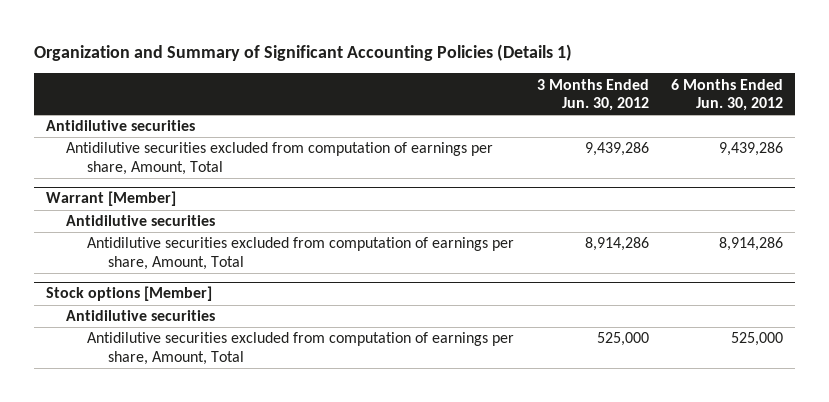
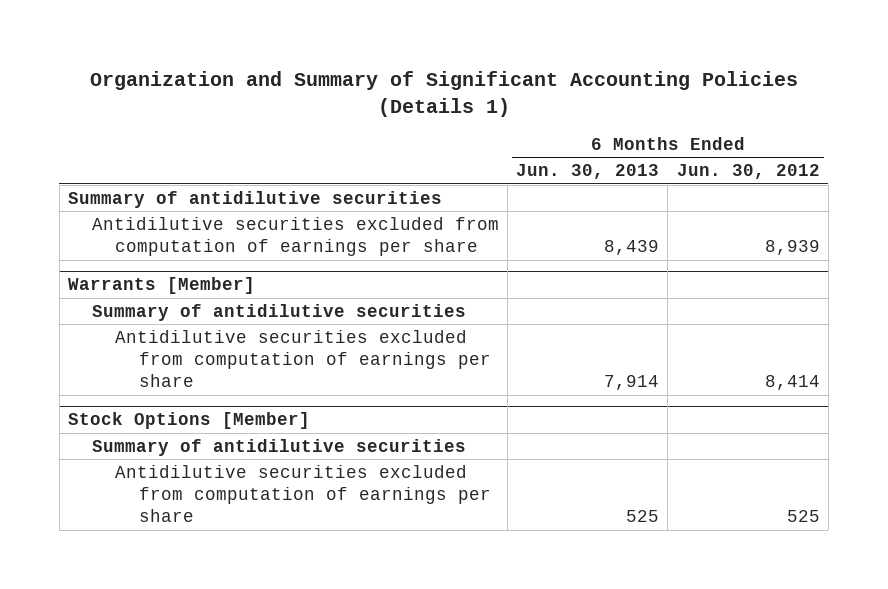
[536,78,649,112] 3 Months Ended Jun. 30, 2012 -> none
none -> [516,164,660,180] Jun. 30, 2013
[45,120,195,132] Antidilutive securities -> [68,190,443,208] Summary of antidilutive securities
[66,142,494,175] Antidilutive securities excluded from computation of earnings per share, Amount, Total -> [91,216,499,257] Antidilutive securities excluded from computation of earnings per share
[719,142,784,157] 9,439,286 -> [764,240,820,256] 8,939
[45,191,176,207] Warrant [Member] -> [68,277,256,295] Warrants [Member]
[66,215,216,227] Antidilutive securities -> [91,303,466,321] Summary of antidilutive securities
[87,237,515,270] Antidilutive securities excluded from computation of earnings per share, Amount, Total -> [115,329,491,388] Antidilutive securities excluded from computation of earnings per share
[719,237,784,252] 8,914,286 -> [764,375,820,391] 8,414
[45,286,212,302] Stock options [Member] -> [68,412,311,430] Stock Options [Member]
[66,310,216,322] Antidilutive securities -> [91,438,466,456] Summary of antidilutive securities
[87,332,515,365] Antidilutive securities excluded from computation of earnings per share, Amount, Total -> [115,464,491,523] Antidilutive securities excluded from computation of earnings per share
[731,332,784,347] 525,000 -> [786,510,820,523] 525

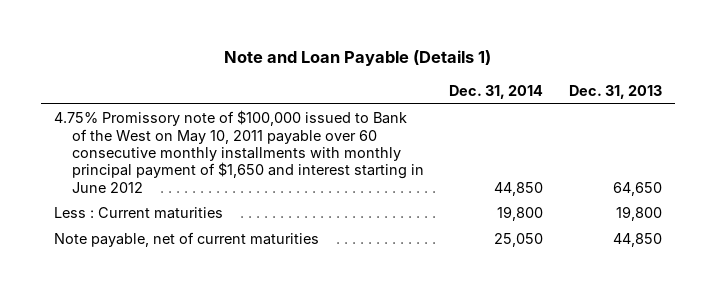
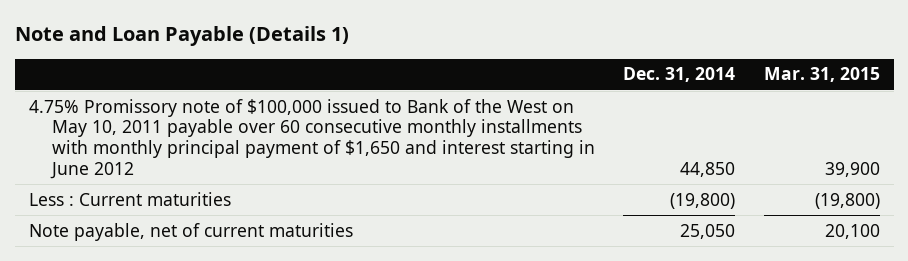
[569,85,663,100] Dec. 31, 2013 -> none
none -> [763,67,880,83] Mar. 31, 2015
[497,206,544,222] 19,800 -> [670,192,736,209] (19,800)

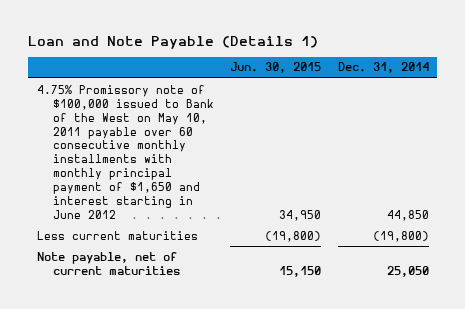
[14,26,349,47] Note and Loan Payable (Details 1) -> [28,35,319,49] Loan and Note Payable (Details 1)
[763,67,880,83] Mar. 31, 2015 -> none
none -> [230,62,322,74] Jun. 30, 2015
[28,191,231,206] Less : Current maturities -> [36,230,198,240] Less current maturities

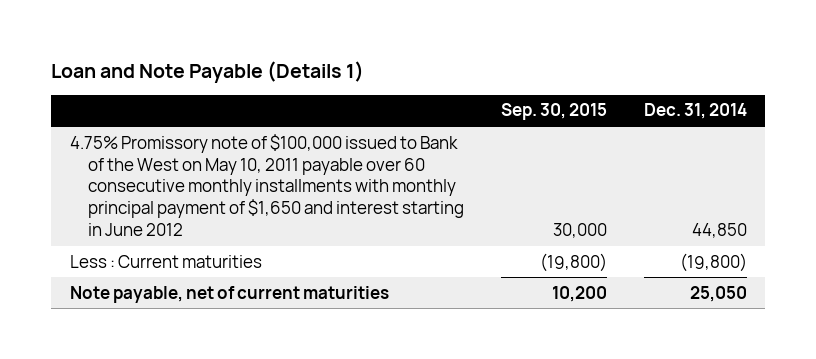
[230,62,322,74] Jun. 30, 2015 -> none
none -> [500,103,607,121] Sep. 30, 2015
[36,230,198,240] Less current maturities -> [69,254,262,268] Less : Current maturities

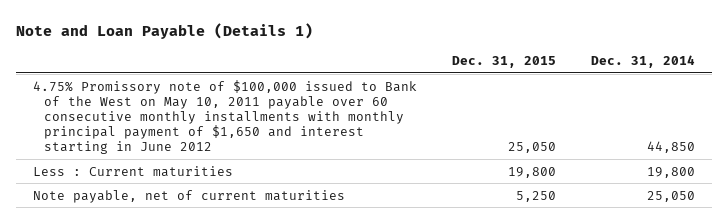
[51,60,365,83] Loan and Note Payable (Details 1) -> [16,22,314,39] Note and Loan Payable (Details 1)
[500,103,607,121] Sep. 30, 2015 -> none
none -> [452,56,557,69] Dec. 31, 2015
[679,252,747,272] (19,800) -> [647,166,696,178] 19,800

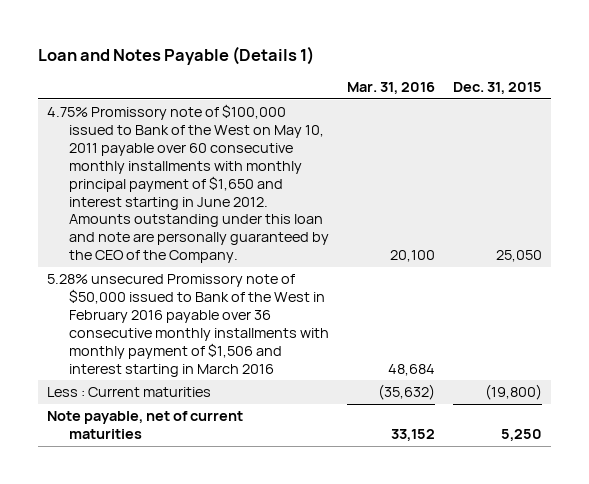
[16,22,314,39] Note and Loan Payable (Details 1) -> [37,45,314,65] Loan and Notes Payable (Details 1)
[591,55,696,69] Dec. 31, 2014 -> none
none -> [347,82,436,95] Mar. 31, 2016
[33,79,418,155] 4.75% Promissory note of $100,000 issued to Bank of the West on May 10, 2011 payable over 60 consecutive monthly installments with monthly principal payment of $1,650 and interest starting in June 2012 -> [46,104,330,264] 4.75% Promissory note of $100,000 issued to Bank of the West on May 10, 2011 payable over 60 consecutive monthly installments with monthly principal payment of $1,650 and interest starting in June 2012. Amounts outstanding under this loan and note are personally guaranteed by the CEO of the Company.
none -> [46,274,330,377] 5.28% unsecured Promissory note of $50,000 issued to Bank of the West in February 2016 payable over 36 consecutive monthly installments with monthly payment of $1,506 and interest starting in March 2016
[508,166,557,178] 19,800 -> [485,384,543,401] (19,800)

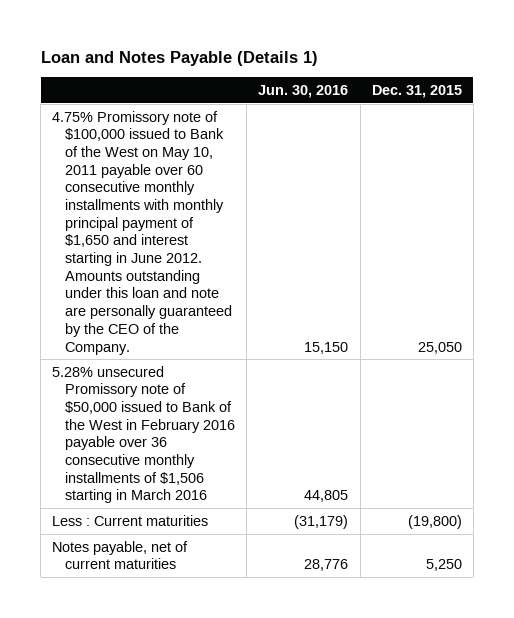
[347,82,436,95] Mar. 31, 2016 -> none
none -> [258,84,349,98] Jun. 30, 2016
[46,274,330,377] 5.28% unsecured Promissory note of $50,000 issued to Bank of the West in February 2016 payable over 36 consecutive monthly installments with monthly payment of $1,506 and interest starting in March 2016 -> [52,365,235,504] 5.28% unsecured Promissory note of $50,000 issued to Bank of the West in February 2016 payable over 36 consecutive monthly installments of $1,506 starting in March 2016
[46,411,243,440] Note payable, net of current maturities -> [52,540,189,570] Notes payable, net of current maturities

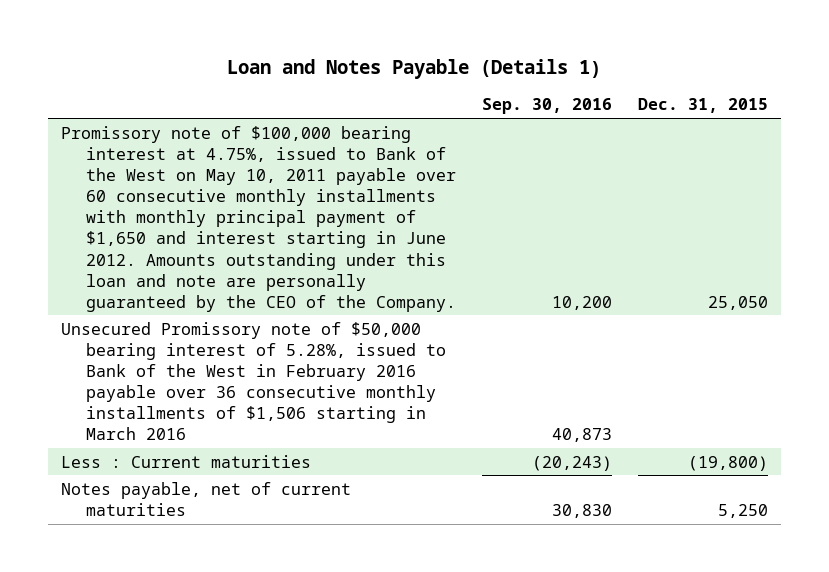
[258,84,349,98] Jun. 30, 2016 -> none
none -> [481,98,612,115] Sep. 30, 2016
[52,110,232,355] 4.75% Promissory note of $100,000 issued to Bank of the West on May 10, 2011 payable over 60 consecutive monthly installments with monthly principal payment of $1,650 and interest starting in June 2012. Amounts outstanding under this loan and note are personally guaranteed by the CEO of the Company. -> [61,125,457,312] Promissory note of $100,000 bearing interest at 4.75%, issued to Bank of the West on May 10, 2011 payable over 60 consecutive monthly installments with monthly principal payment of $1,650 and interest starting in June 2012. Amounts outstanding under this loan and note are personally guaranteed by the CEO of the Company.
[52,365,235,504] 5.28% unsecured Promissory note of $50,000 issued to Bank of the West in February 2016 payable over 36 consecutive monthly installments of $1,506 starting in March 2016 -> [61,321,447,441] Unsecured Promissory note of $50,000 bearing interest of 5.28%, issued to Bank of the West in February 2016 payable over 36 consecutive monthly installments of $1,506 starting in March 2016

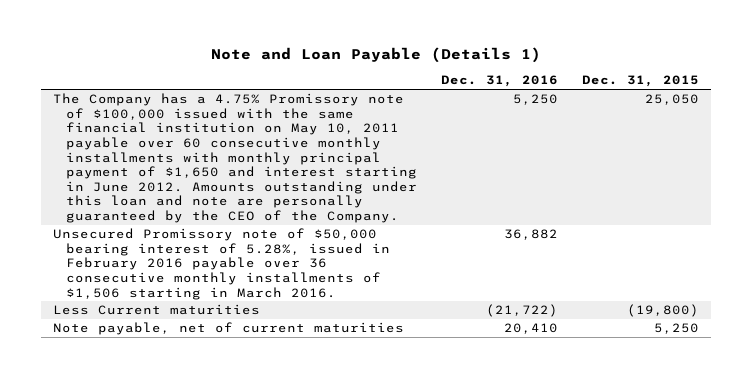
[227,58,602,79] Loan and Notes Payable (Details 1) -> [211,47,542,64] Note and Loan Payable (Details 1)
[481,98,612,115] Sep. 30, 2016 -> none
none -> [441,75,559,88] Dec. 31, 2016
[61,125,457,312] Promissory note of $100,000 bearing interest at 4.75%, issued to Bank of the West on May 10, 2011 payable over 60 consecutive monthly installments with monthly principal payment of $1,650 and interest starting in June 2012. Amounts outstanding under this loan and note are personally guaranteed by the CEO of the Company. -> [52,93,418,223] The Company has a 4.75% Promissory note of $100,000 issued with the same financial institution on May 10, 2011 payable over 60 consecutive monthly installments with monthly principal payment of $1,650 and interest starting in June 2012. Amounts outstanding under this loan and note are personally guaranteed by the CEO of the Company.
[61,321,447,441] Unsecured Promissory note of $50,000 bearing interest of 5.28%, issued to Bank of the West in February 2016 payable over 36 consecutive monthly installments of $1,506 starting in March 2016 -> [52,228,391,300] Unsecured Promissory note of $50,000 bearing interest of 5.28%, issued in February 2016 payable over 36 consecutive monthly installments of $1,506 starting in March 2016.
[61,454,312,468] Less : Current maturities -> [52,304,260,316] Less Current maturities
[61,481,352,516] Notes payable, net of current maturities -> [52,322,404,336] Note payable, net of current maturities

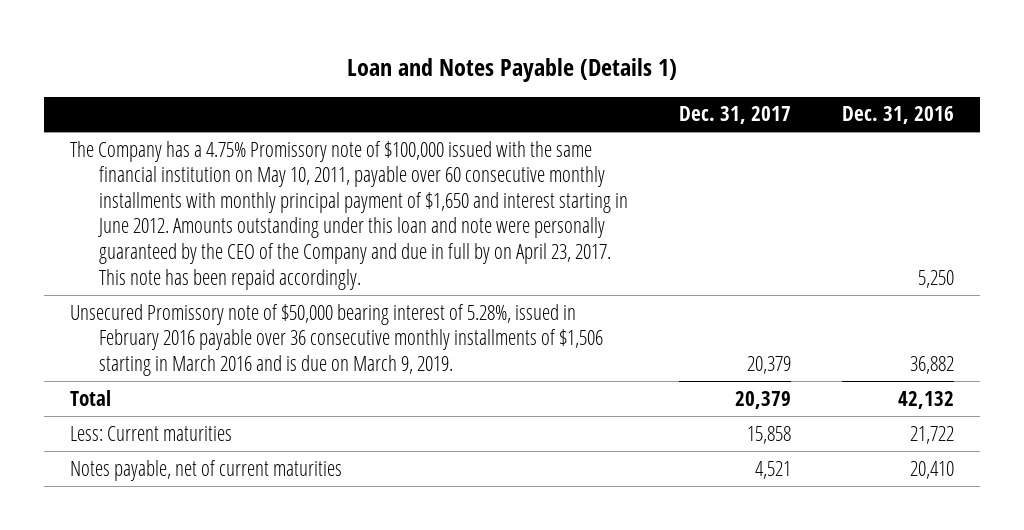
[211,47,542,64] Note and Loan Payable (Details 1) -> [347,58,678,83] Loan and Notes Payable (Details 1)
[582,75,700,88] Dec. 31, 2015 -> none
none -> [679,106,792,125] Dec. 31, 2017
[52,93,418,223] The Company has a 4.75% Promissory note of $100,000 issued with the same financial institution on May 10, 2011 payable over 60 consecutive monthly installments with monthly principal payment of $1,650 and interest starting in June 2012. Amounts outstanding under this loan and note are personally guaranteed by the CEO of the Company. -> [69,140,629,290] The Company has a 4.75% Promissory note of $100,000 issued with the same financial institution on May 10, 2011, payable over 60 consecutive monthly installments with monthly principal payment of $1,650 and interest starting in June 2012. Amounts outstanding under this loan and note were personally guaranteed by the CEO of the Company and due in full by on April 23, 2017. This note has been repaid accordingly.
[52,228,391,300] Unsecured Promissory note of $50,000 bearing interest of 5.28%, issued in February 2016 payable over 36 consecutive monthly installments of $1,506 starting in March 2016. -> [69,303,604,376] Unsecured Promissory note of $50,000 bearing interest of 5.28%, issued in February 2016 payable over 36 consecutive monthly installments of $1,506 starting in March 2016 and is due on March 9, 2019.
none -> [69,389,111,406] Total
[52,304,260,316] Less Current maturities -> [69,425,232,441] Less: Current maturities
[486,304,559,318] (21,722) -> [910,425,955,444] 21,722
[52,322,404,336] Note payable, net of current maturities -> [69,459,342,481] Notes payable, net of current maturities

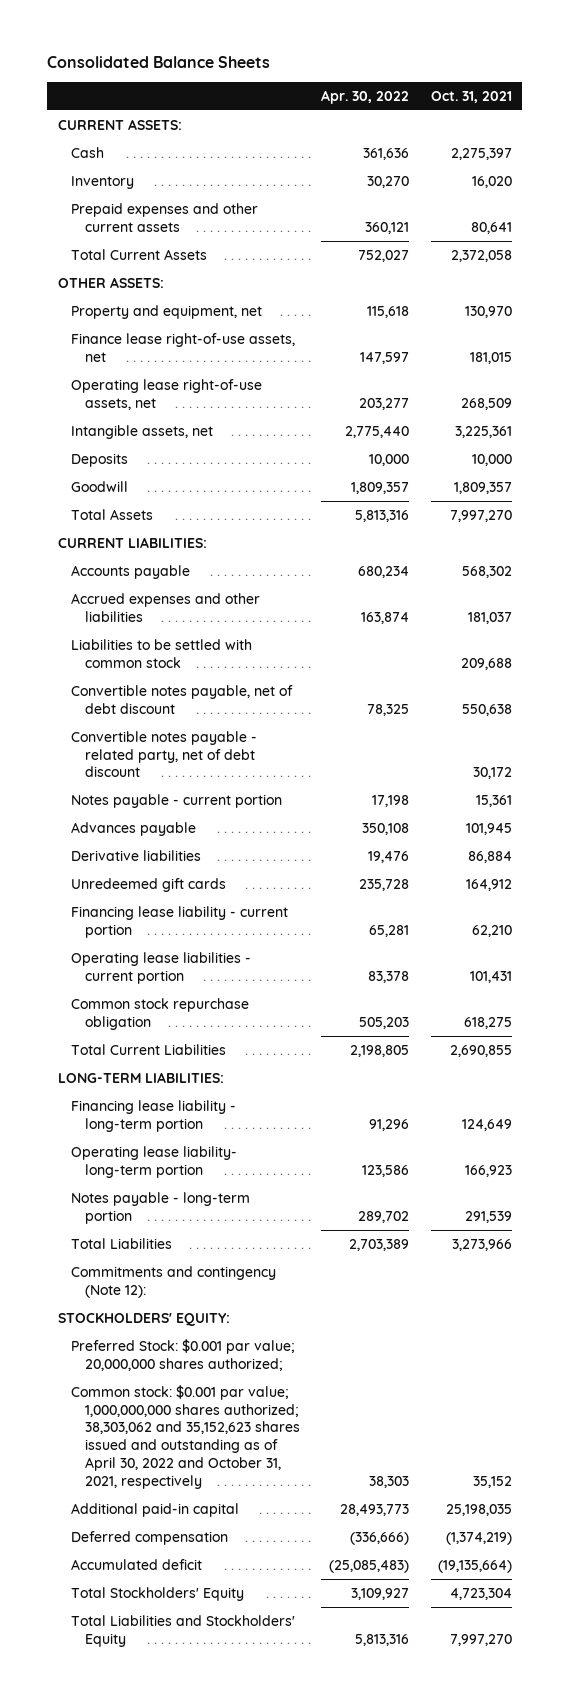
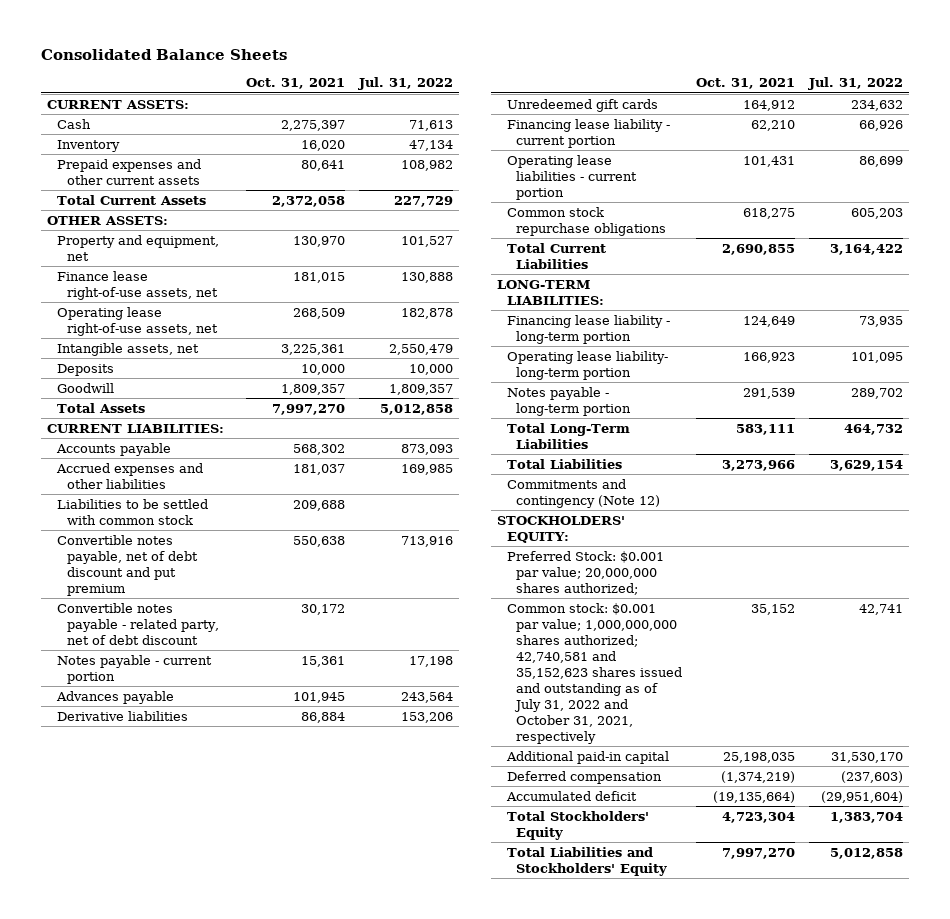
[321,89,410,104] Apr. 30, 2022 -> none
none -> [357,77,453,91] Jul. 31, 2022
[71,684,294,714] Convertible notes payable, net of debt discount -> [56,534,198,596] Convertible notes payable, net of debt discount and put premium
[71,997,250,1030] Common stock repurchase obligation -> [506,206,667,236] Common stock repurchase obligations
none -> [506,422,630,449] Total Long-Term Liabilities
[71,1265,277,1298] Commitments and contingency (Note 12): -> [506,478,661,508] Commitments and contingency (Note 12)
[71,1384,300,1489] Common stock: $0.001 par value; 1,000,000,000 shares authorized; 38,303,062 and 35,152,623 shares issued and outstanding as of April 30, 2022 and October 31, 2021, respectively -> [506,602,683,744] Common stock: $0.001 par value; 1,000,000,000 shares authorized; 42,740,581 and 35,152,623 shares issued and outstanding as of July 31, 2022 and October 31, 2021, respectively

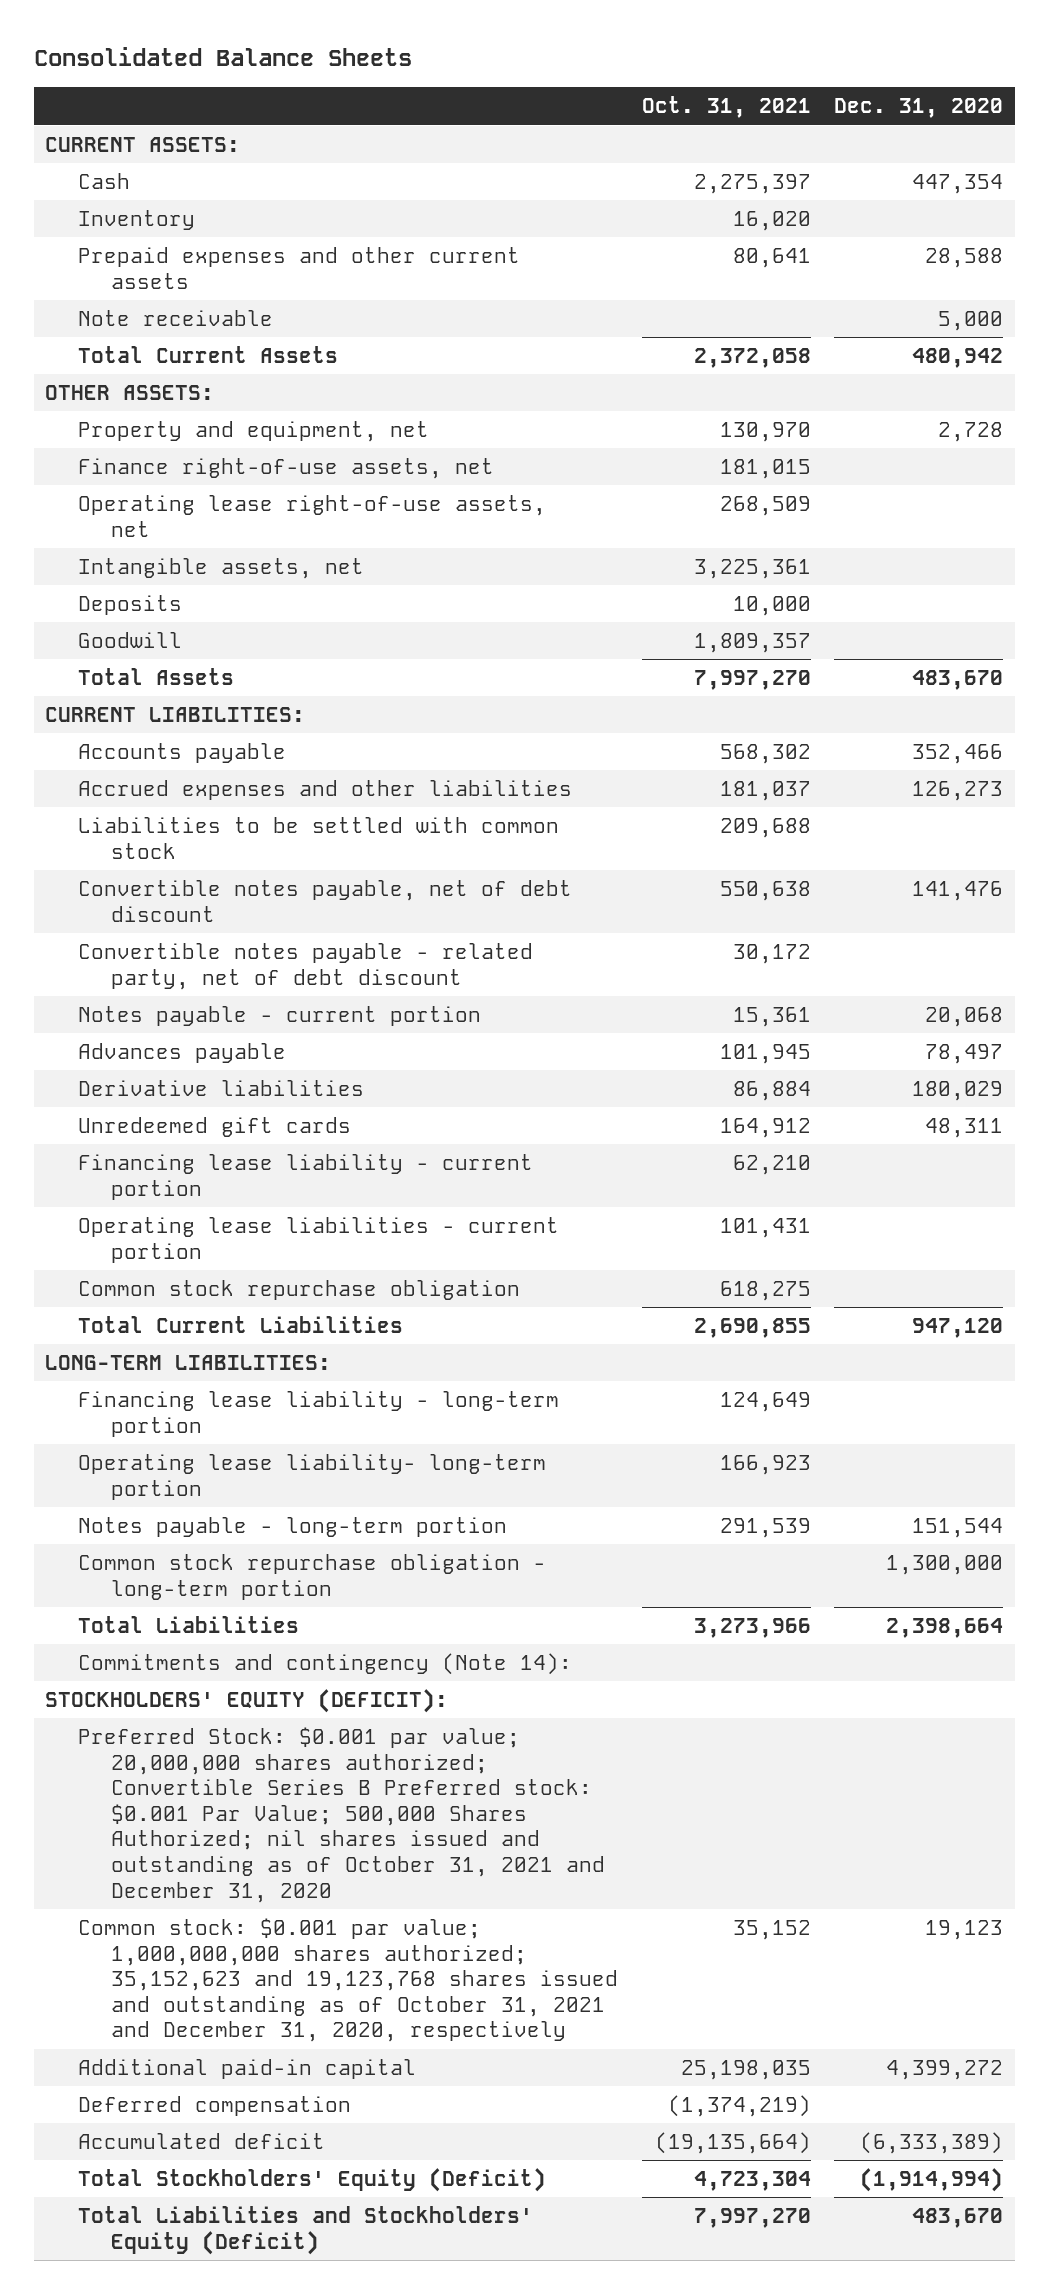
[357,77,453,91] Jul. 31, 2022 -> none
none -> [834,98,1004,119] Dec. 31, 2020
none -> [78,310,274,327] Note receivable
[56,270,218,300] Finance lease right-of-use assets, net -> [78,458,495,480] Finance right-of-use assets, net
[56,534,198,596] Convertible notes payable, net of debt discount and put premium -> [78,880,573,922] Convertible notes payable, net of debt discount
[506,206,667,236] Common stock repurchase obligations -> [78,1280,521,1301] Common stock repurchase obligation
[506,422,630,449] Total Long-Term Liabilities -> none
none -> [78,1554,547,1600] Common stock repurchase obligation - long-term portion
[506,478,661,508] Commitments and contingency (Note 12) -> [78,1653,573,1676] Commitments and contingency (Note 14):
[497,515,626,543] STOCKHOLDERS' EQUITY: -> [45,1689,449,1714] STOCKHOLDERS' EQUITY (DEFICIT):
[506,550,664,595] Preferred Stock: $0.001 par value; 20,000,000 shares authorized; -> [78,1727,605,1903] Preferred Stock: $0.001 par value; 20,000,000 shares authorized; Convertible Series B Preferred stock: $0.001 Par Value; 500,000 Shares Authorized; nil shares issued and outstanding as of October 31, 2021 and December 31, 2020
[506,602,683,744] Common stock: $0.001 par value; 1,000,000,000 shares authorized; 42,740,581 and 35,152,623 shares issued and outstanding as of July 31, 2022 and October 31, 2021, respectively -> [78,1918,618,2043] Common stock: $0.001 par value; 1,000,000,000 shares authorized; 35,152,623 and 19,123,768 shares issued and outstanding as of October 31, 2021 and December 31, 2020, respectively
[506,810,649,840] Total Stockholders' Equity -> [78,2168,547,2193] Total Stockholders' Equity (Deficit)
[506,846,668,876] Total Liabilities and Stockholders' Equity -> [78,2206,534,2255] Total Liabilities and Stockholders' Equity (Deficit)

